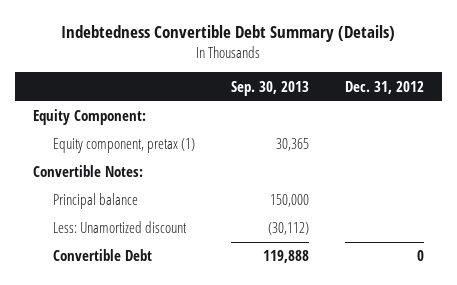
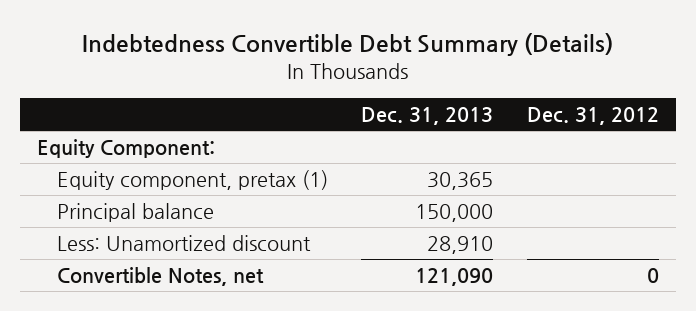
[231,80,310,96] Sep. 30, 2013 -> none
none -> [361,107,494,126] Dec. 31, 2013
[33,165,144,178] Convertible Notes: -> none
[53,249,153,262] Convertible Debt -> [56,267,264,287] Convertible Notes, net

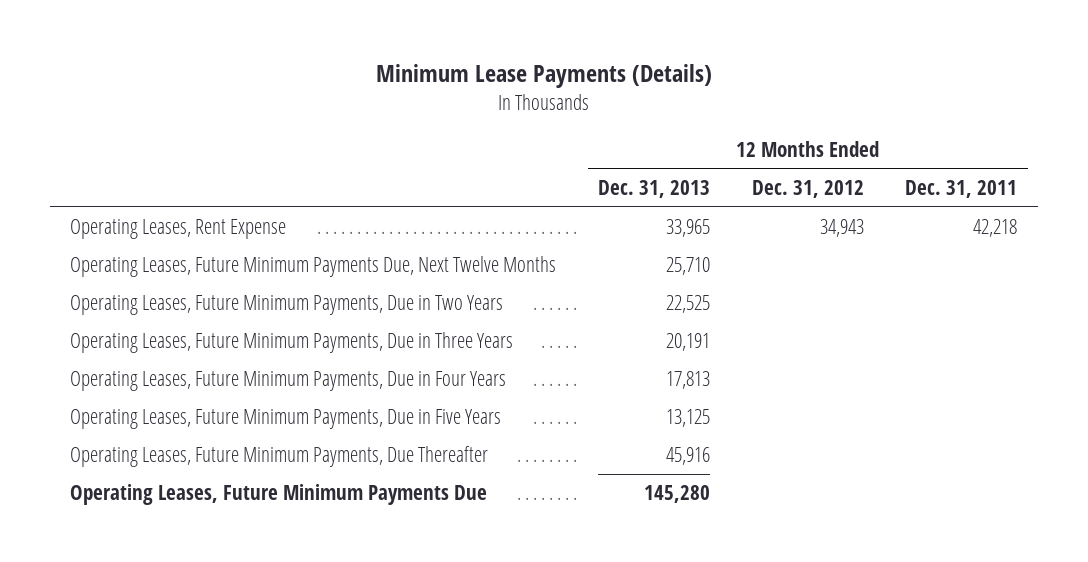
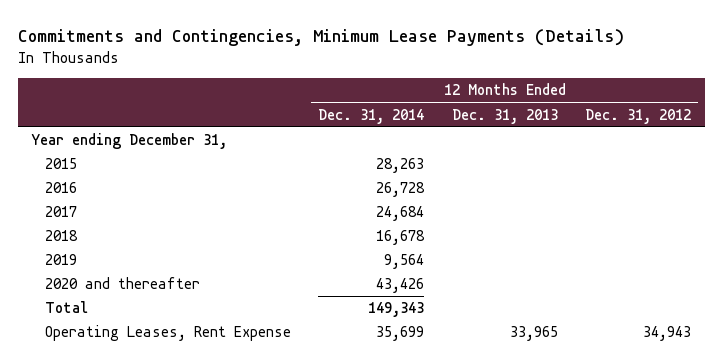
[375,63,712,88] Minimum Lease Payments (Details) -> [18,29,625,47] Commitments and Contingencies, Minimum Lease Payments (Details)
[905,179,1018,198] Dec. 31, 2011 -> none
none -> [318,108,425,124] Dec. 31, 2014
none -> [31,133,228,150] Year ending December 31,
none -> [44,158,77,170] 2015
none -> [44,182,77,194] 2016
none -> [44,206,77,218] 2017
none -> [44,230,78,242] 2018
none -> [44,254,77,266] 2019
none -> [44,277,200,290] 2020 and thereafter
none -> [44,301,88,314] Total
[70,256,557,278] Operating Leases, Future Minimum Payments Due, Next Twelve Months -> none
[70,295,504,316] Operating Leases, Future Minimum Payments, Due in Two Years -> none
[70,332,514,354] Operating Leases, Future Minimum Payments, Due in Three Years -> none
[70,371,507,392] Operating Leases, Future Minimum Payments, Due in Four Years -> none
[70,409,502,430] Operating Leases, Future Minimum Payments, Due in Five Years -> none
[70,446,489,468] Operating Leases, Future Minimum Payments, Due Thereafter -> none
[70,484,488,506] Operating Leases, Future Minimum Payments Due -> none

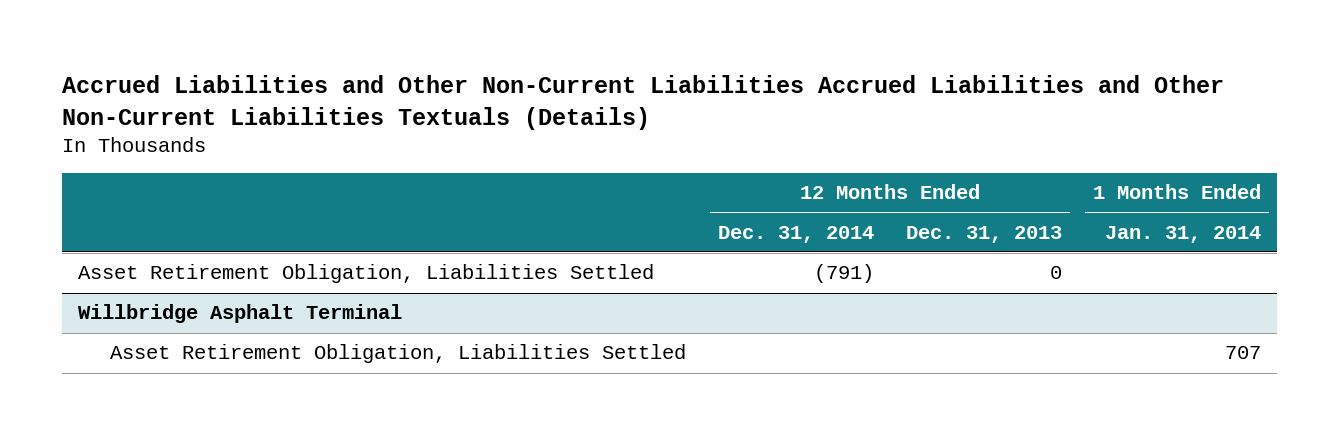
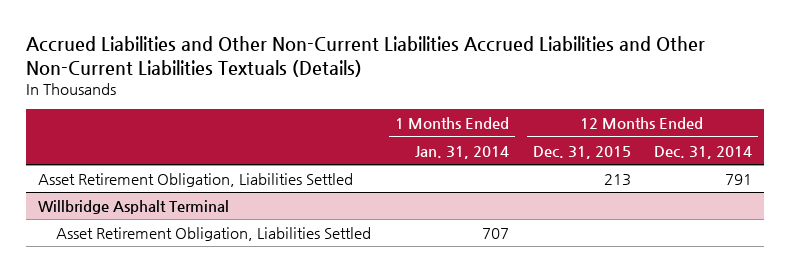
[905,225,1062,243] Dec. 31, 2013 -> none
none -> [532,145,631,159] Dec. 31, 2015
[813,264,874,284] (791) -> [725,174,753,186] 791

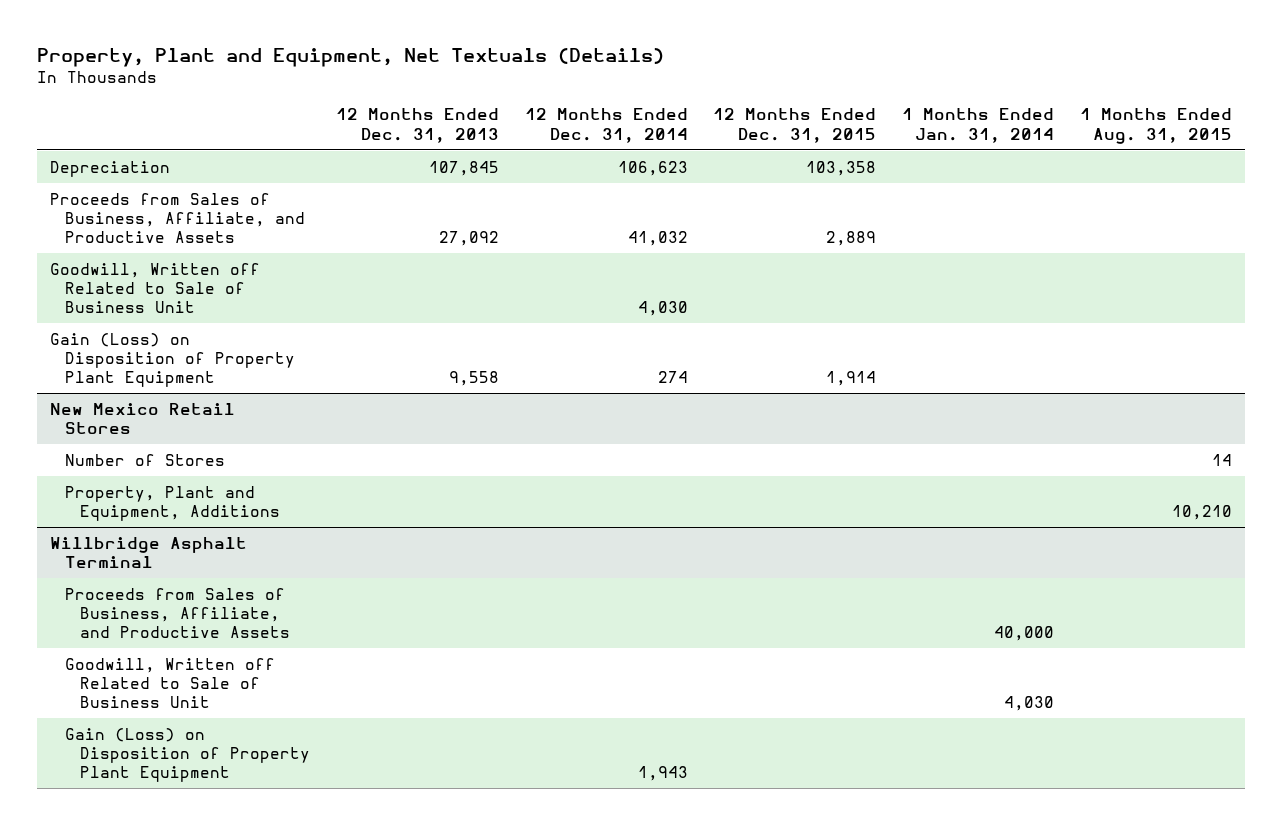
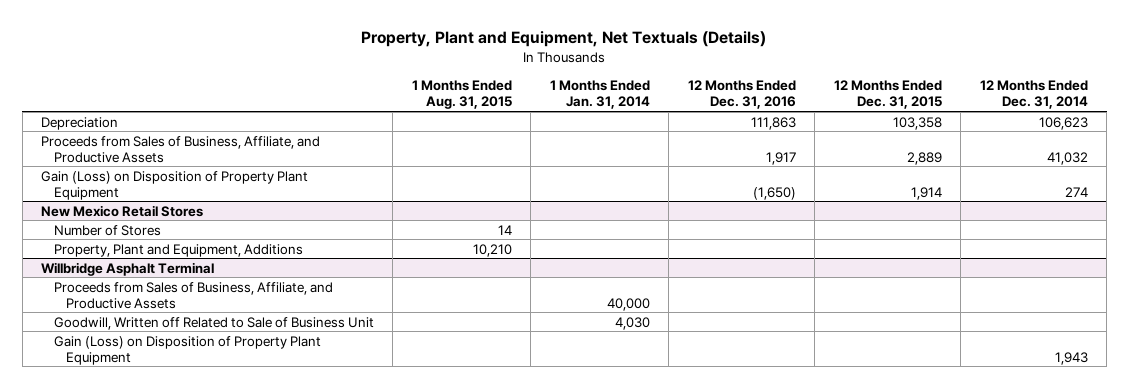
[335,108,499,143] 12 Months Ended Dec. 31, 2013 -> none
none -> [687,80,796,110] 12 Months Ended Dec. 31, 2016
[50,262,261,314] Goodwill, Written off Related to Sale of Business Unit -> none

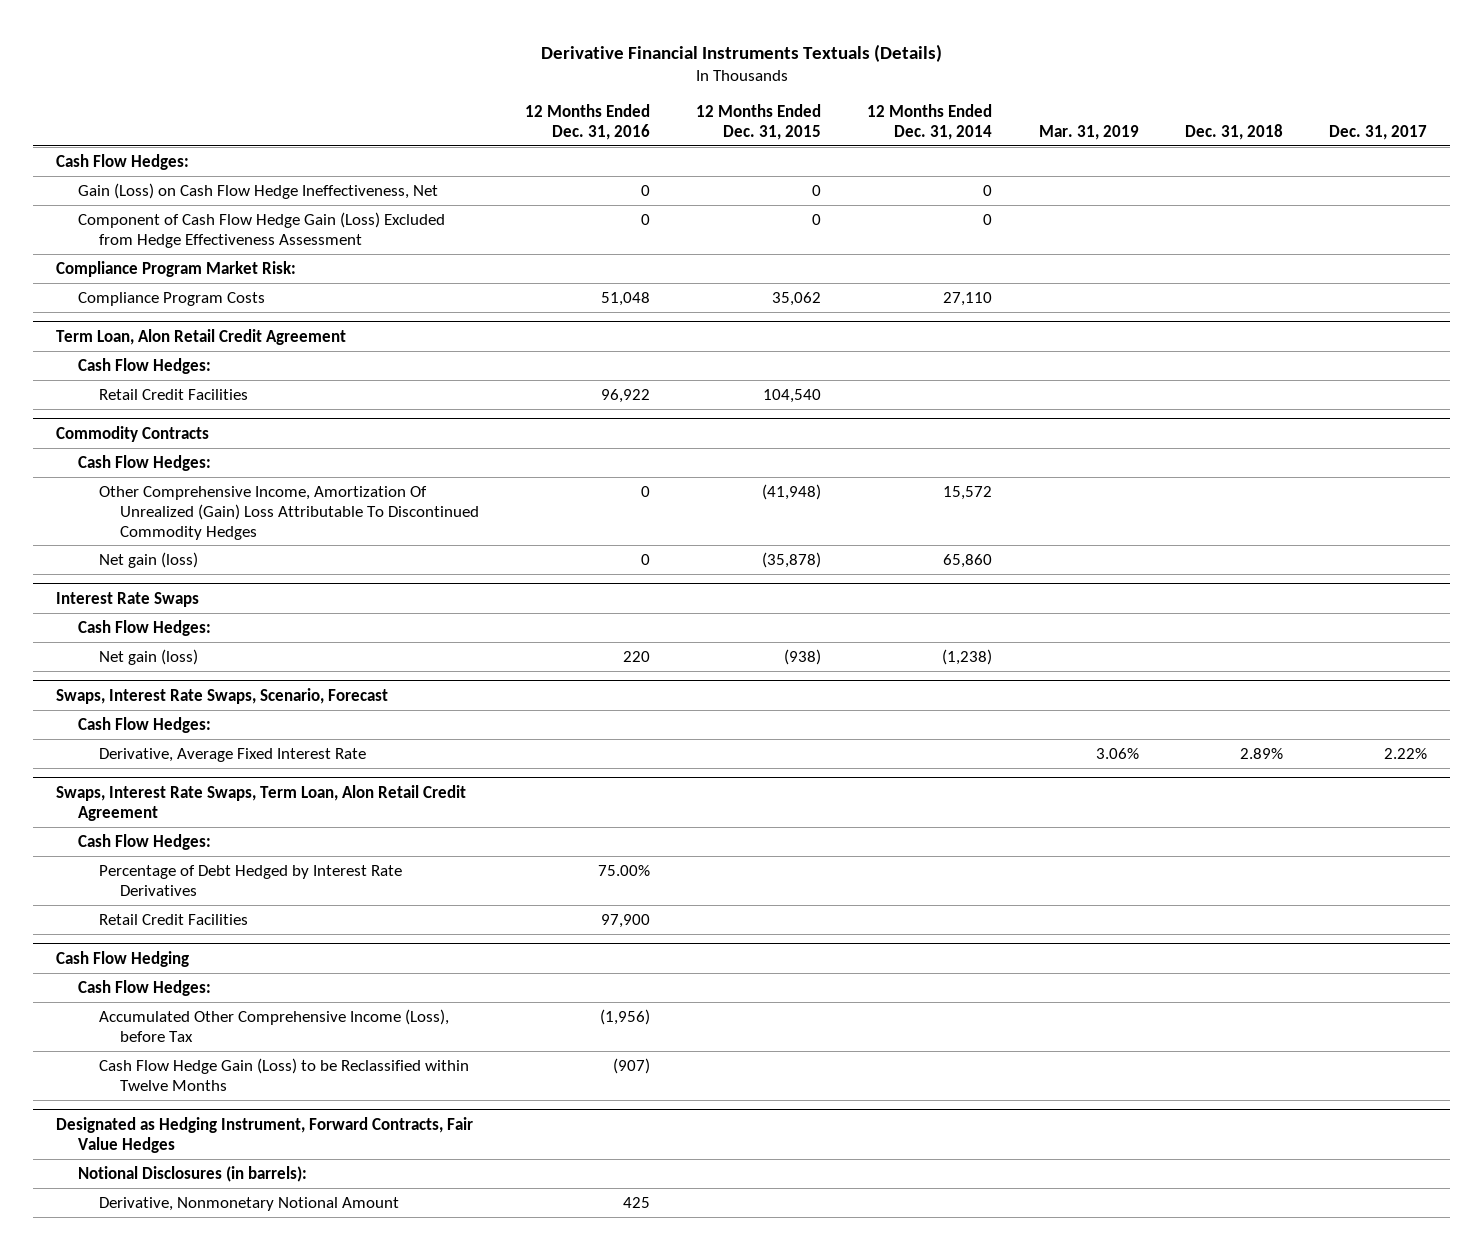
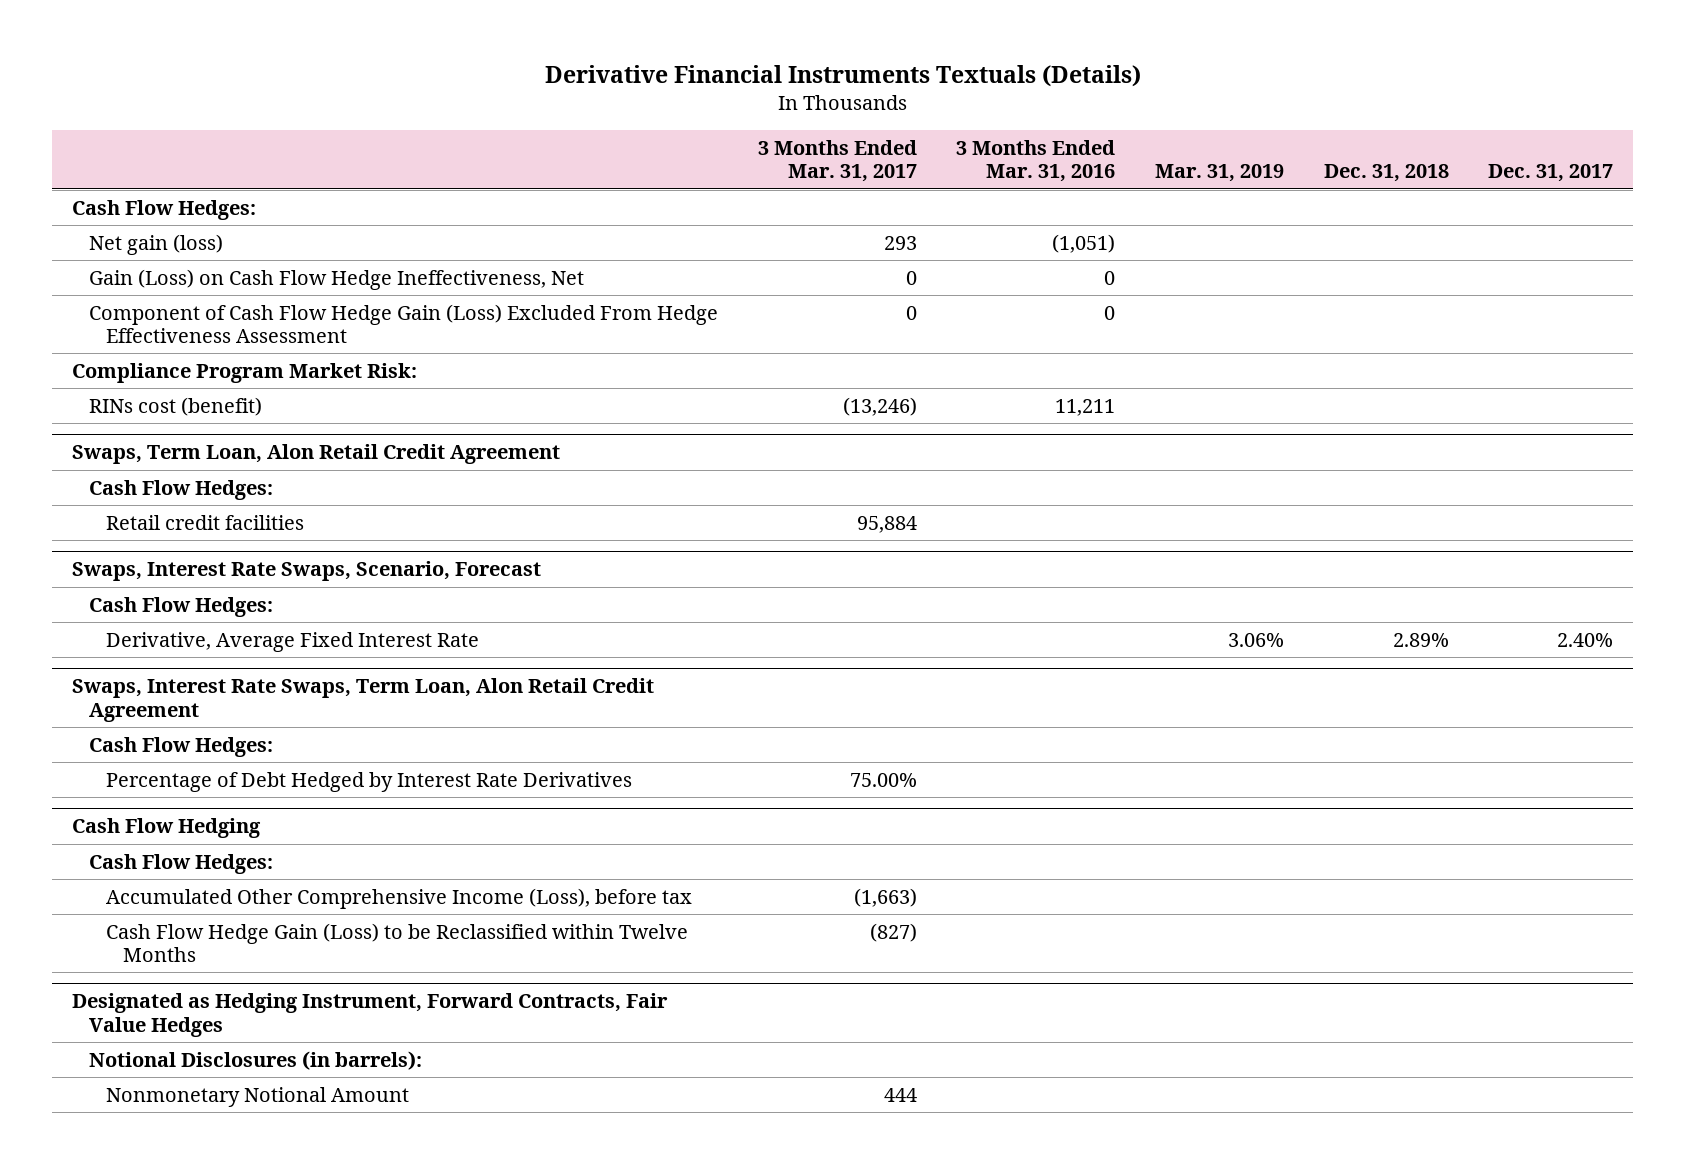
[525,103,651,140] 12 Months Ended Dec. 31, 2016 -> none
[696,103,822,140] 12 Months Ended Dec. 31, 2015 -> none
[867,103,993,140] 12 Months Ended Dec. 31, 2014 -> none
none -> [757,140,917,183] 3 Months Ended Mar. 31, 2017
none -> [956,140,1116,183] 3 Months Ended Mar. 31, 2016
none -> [89,233,224,255] Net gain (loss)
[77,211,445,248] Component of Cash Flow Hedge Gain (Loss) Excluded from Hedge Effectiveness Assessment -> [89,303,719,343] Component of Cash Flow Hedge Gain (Loss) Excluded From Hedge Effectiveness Assessment
[77,291,265,306] Compliance Program Costs -> none
none -> [89,396,263,416] RINs cost (benefit)
[56,328,347,345] Term Loan, Alon Retail Credit Agreement -> [72,444,561,465] Swaps, Term Loan, Alon Retail Credit Agreement
[56,425,210,442] Commodity Contracts -> none
[77,454,211,471] Cash Flow Hedges: -> none
[98,485,479,540] Other Comprehensive Income, Amortization Of Unrealized (Gain) Loss Attributable To Discontinued Commodity Hedges -> none
[98,551,198,568] Net gain (loss) -> none
[56,591,200,607] Interest Rate Swaps -> none
[77,619,211,636] Cash Flow Hedges: -> none
[98,648,198,665] Net gain (loss) -> none
[98,388,248,400] Retail Credit Facilities -> [106,514,305,530] Retail credit facilities
[1383,747,1427,759] 2.22% -> [1557,632,1614,647] 2.40%
[98,913,248,925] Retail Credit Facilities -> none
[98,1008,449,1042] Accumulated Other Comprehensive Income (Loss), before Tax -> [106,887,693,909] Accumulated Other Comprehensive Income (Loss), before tax
[98,1196,399,1211] Derivative, Nonmonetary Notional Amount -> [106,1086,410,1107] Nonmonetary Notional Amount

